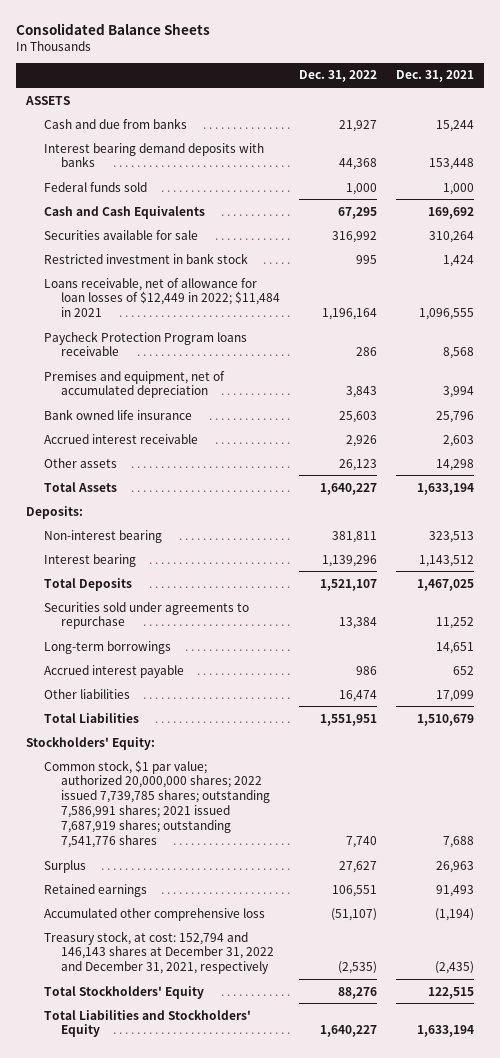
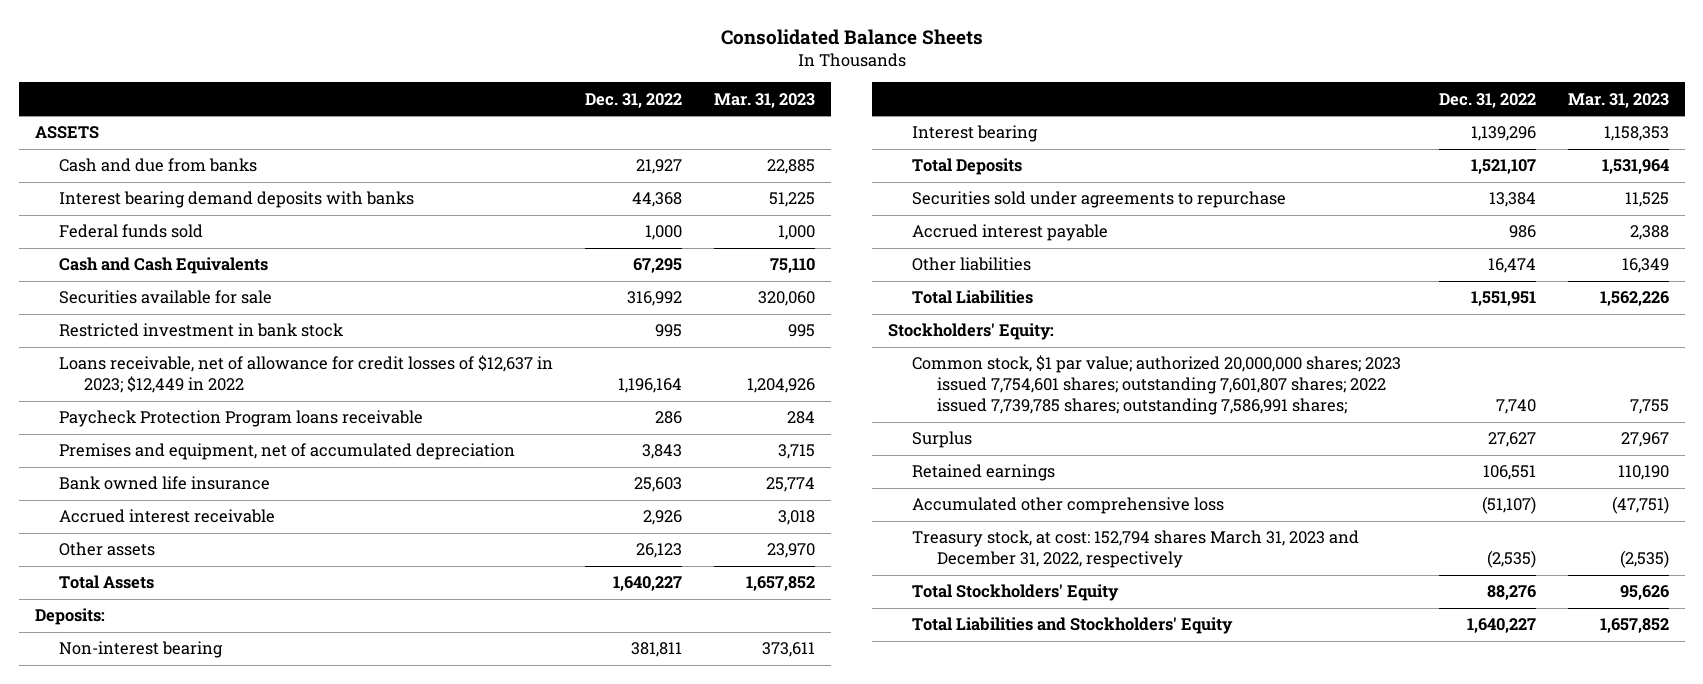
[396,70,475,83] Dec. 31, 2021 -> none
none -> [714,92,816,108] Mar. 31, 2023
[43,277,281,318] Loans receivable, net of allowance for loan losses of $12,449 in 2022; $11,484 in 2021 -> [59,355,554,394] Loans receivable, net of allowance for credit losses of $12,637 in 2023; $12,449 in 2022
[43,640,171,654] Long-term borrowings -> none
[43,759,271,849] Common stock, $1 par value; authorized 20,000,000 shares; 2022 issued 7,739,785 shares; outstanding 7,586,991 shares; 2021 issued 7,687,919 shares; outstanding 7,541,776 shares -> [912,355,1402,416] Common stock, $1 par value; authorized 20,000,000 shares; 2023 issued 7,754,601 shares; outstanding 7,601,807 shares; 2022 issued 7,739,785 shares; outstanding 7,586,991 shares;
[43,930,275,975] Treasury stock, at cost: 152,794 and 146,143 shares at December 31, 2022 and December 31, 2021, respectively -> [912,530,1360,569] Treasury stock, at cost: 152,794 shares March 31, 2023 and December 31, 2022, respectively

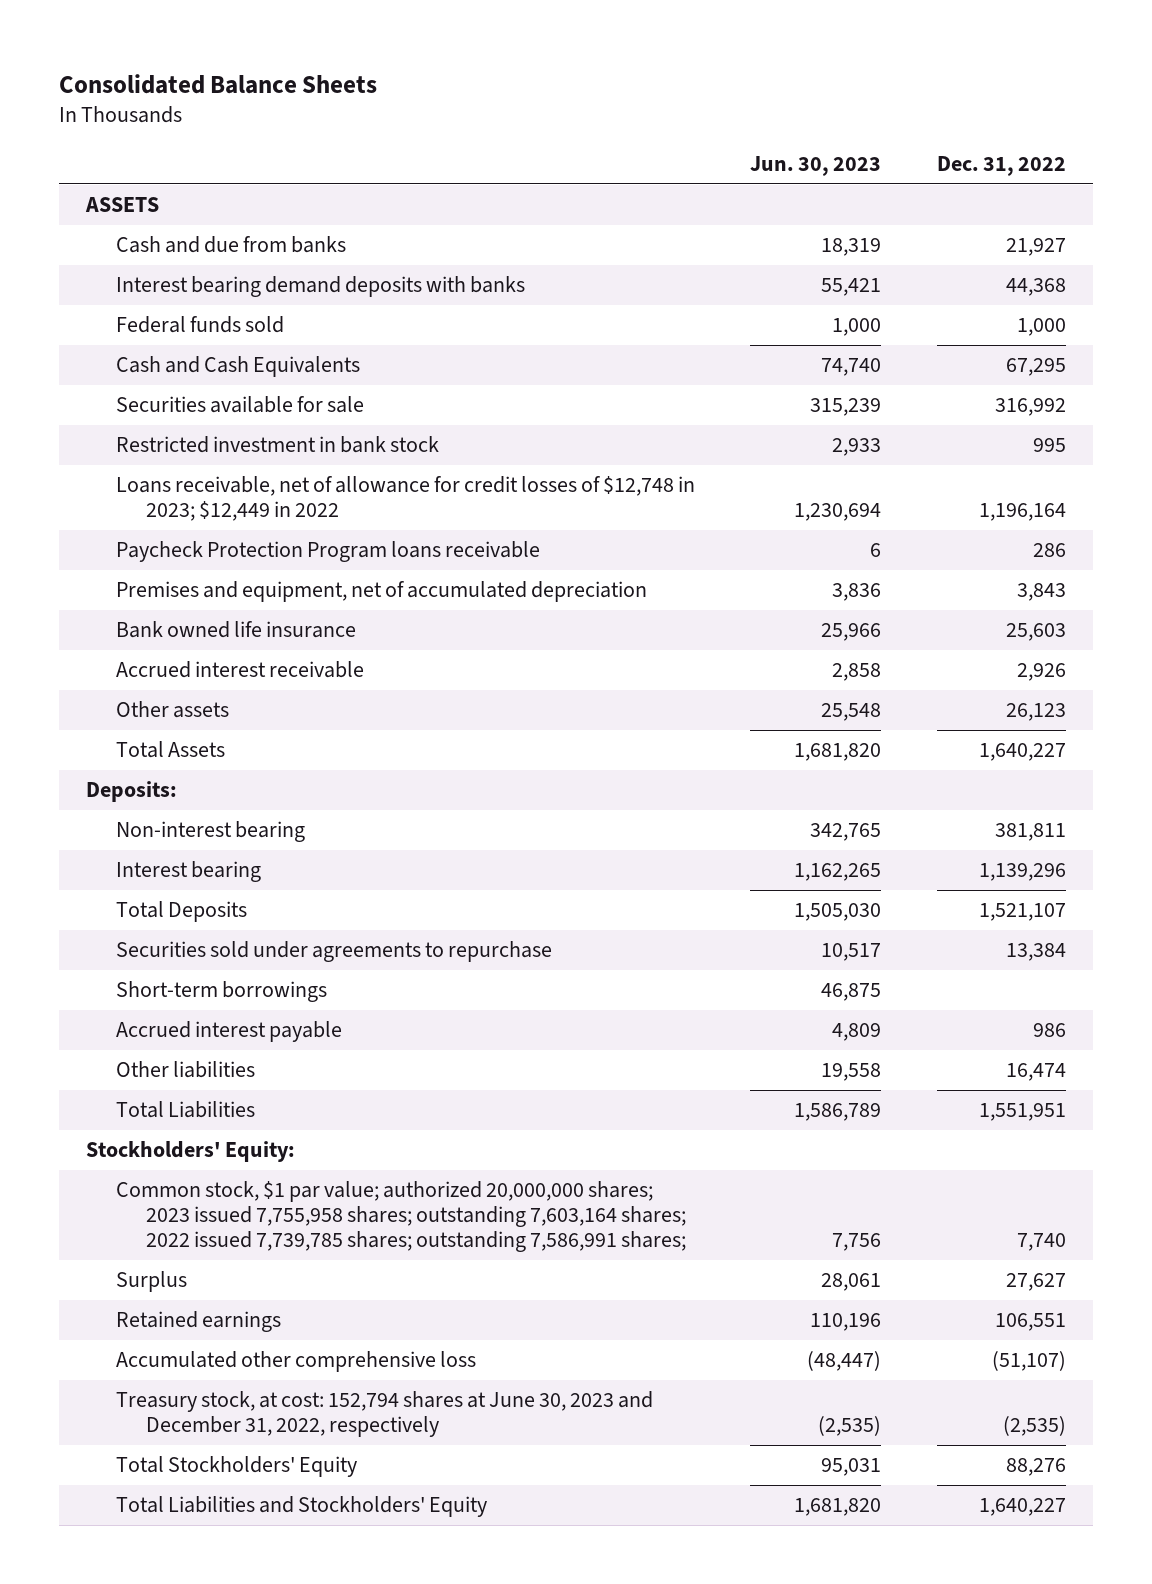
[714,92,816,108] Mar. 31, 2023 -> none
none -> [750,156,882,177] Jun. 30, 2023
[59,355,554,394] Loans receivable, net of allowance for credit losses of $12,637 in 2023; $12,449 in 2022 -> [116,476,696,522] Loans receivable, net of allowance for credit losses of $12,748 in 2023; $12,449 in 2022
none -> [116,981,328,1003] Short-term borrowings
[912,355,1402,416] Common stock, $1 par value; authorized 20,000,000 shares; 2023 issued 7,754,601 shares; outstanding 7,601,807 shares; 2022 issued 7,739,785 shares; outstanding 7,586,991 shares; -> [116,1181,686,1253] Common stock, $1 par value; authorized 20,000,000 shares; 2023 issued 7,755,958 shares; outstanding 7,603,164 shares; 2022 issued 7,739,785 shares; outstanding 7,586,991 shares;
[912,530,1360,569] Treasury stock, at cost: 152,794 shares March 31, 2023 and December 31, 2022, respectively -> [116,1391,654,1438] Treasury stock, at cost: 152,794 shares at June 30, 2023 and December 31, 2022, respectively

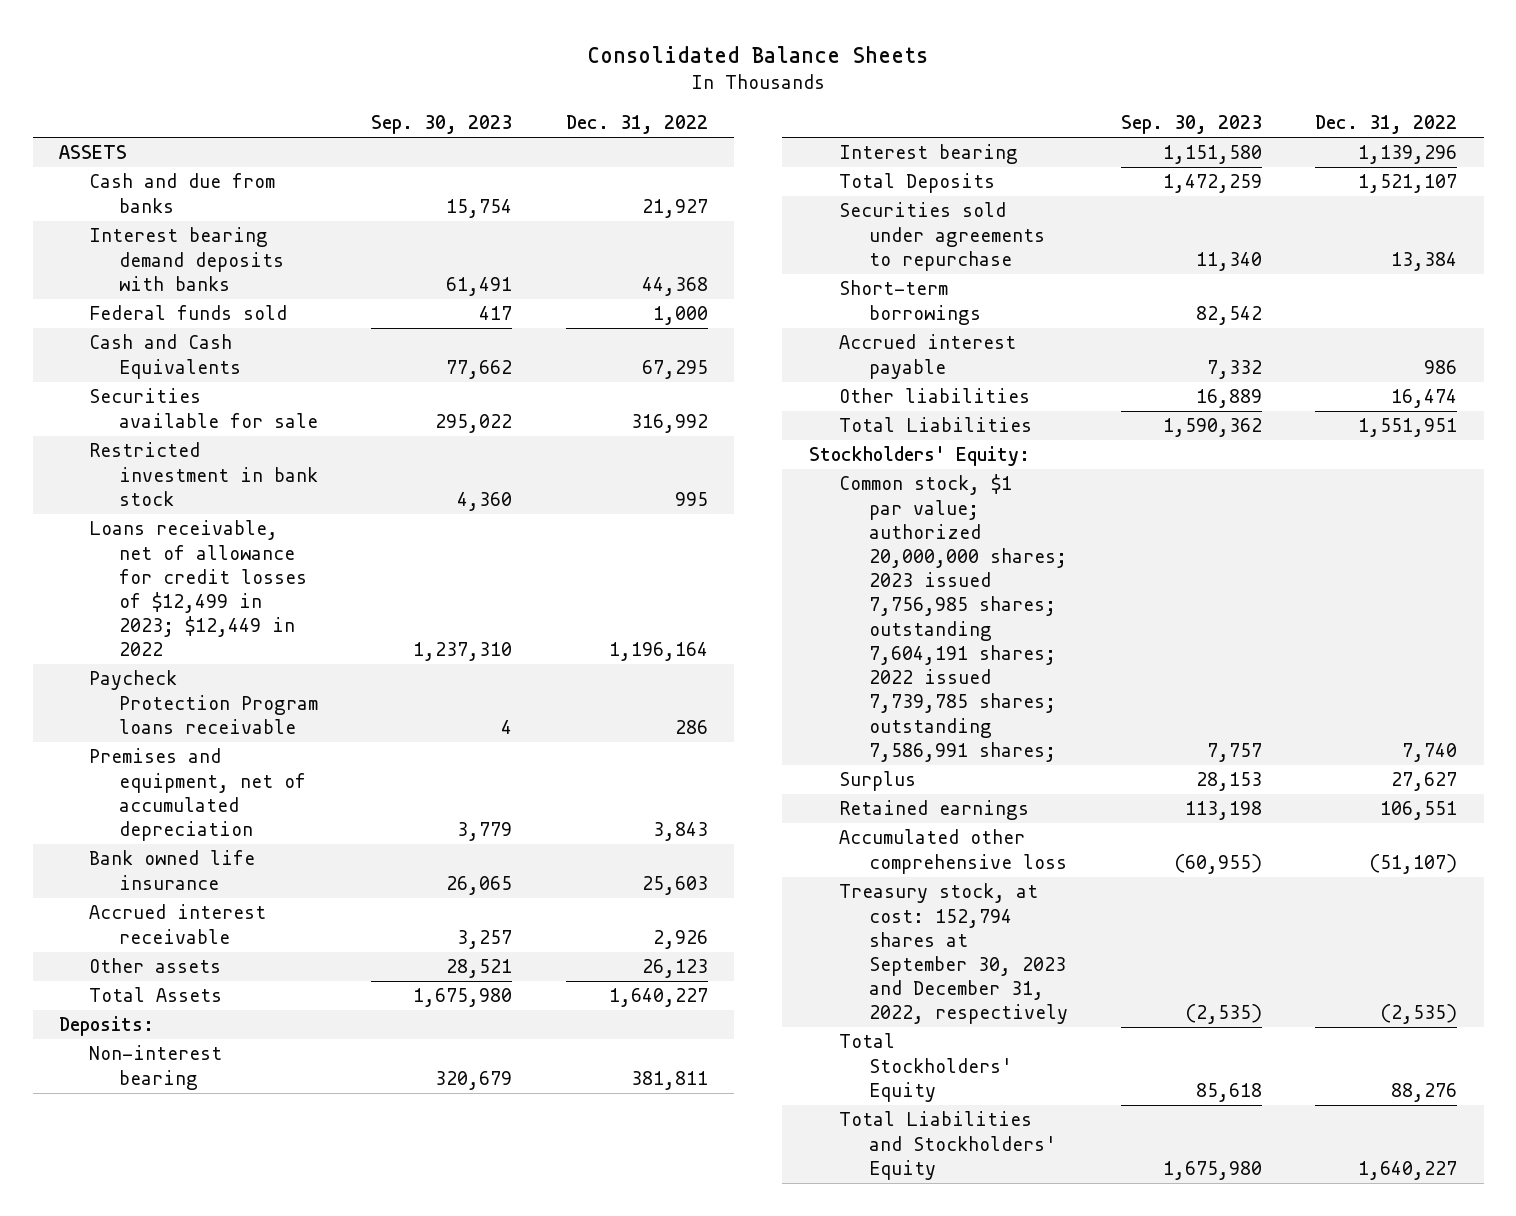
[750,156,882,177] Jun. 30, 2023 -> none
none -> [371,115,513,135] Sep. 30, 2023
[116,476,696,522] Loans receivable, net of allowance for credit losses of $12,748 in 2023; $12,449 in 2022 -> [89,520,308,657] Loans receivable, net of allowance for credit losses of $12,499 in 2023; $12,449 in 2022
[116,1181,686,1253] Common stock, $1 par value; authorized 20,000,000 shares; 2023 issued 7,755,958 shares; outstanding 7,603,164 shares; 2022 issued 7,739,785 shares; outstanding 7,586,991 shares; -> [838,474,1068,762] Common stock, $1 par value; authorized 20,000,000 shares; 2023 issued 7,756,985 shares; outstanding 7,604,191 shares; 2022 issued 7,739,785 shares; outstanding 7,586,991 shares;
[116,1391,654,1438] Treasury stock, at cost: 152,794 shares at June 30, 2023 and December 31, 2022, respectively -> [838,883,1069,1025] Treasury stock, at cost: 152,794 shares at September 30, 2023 and December 31, 2022, respectively

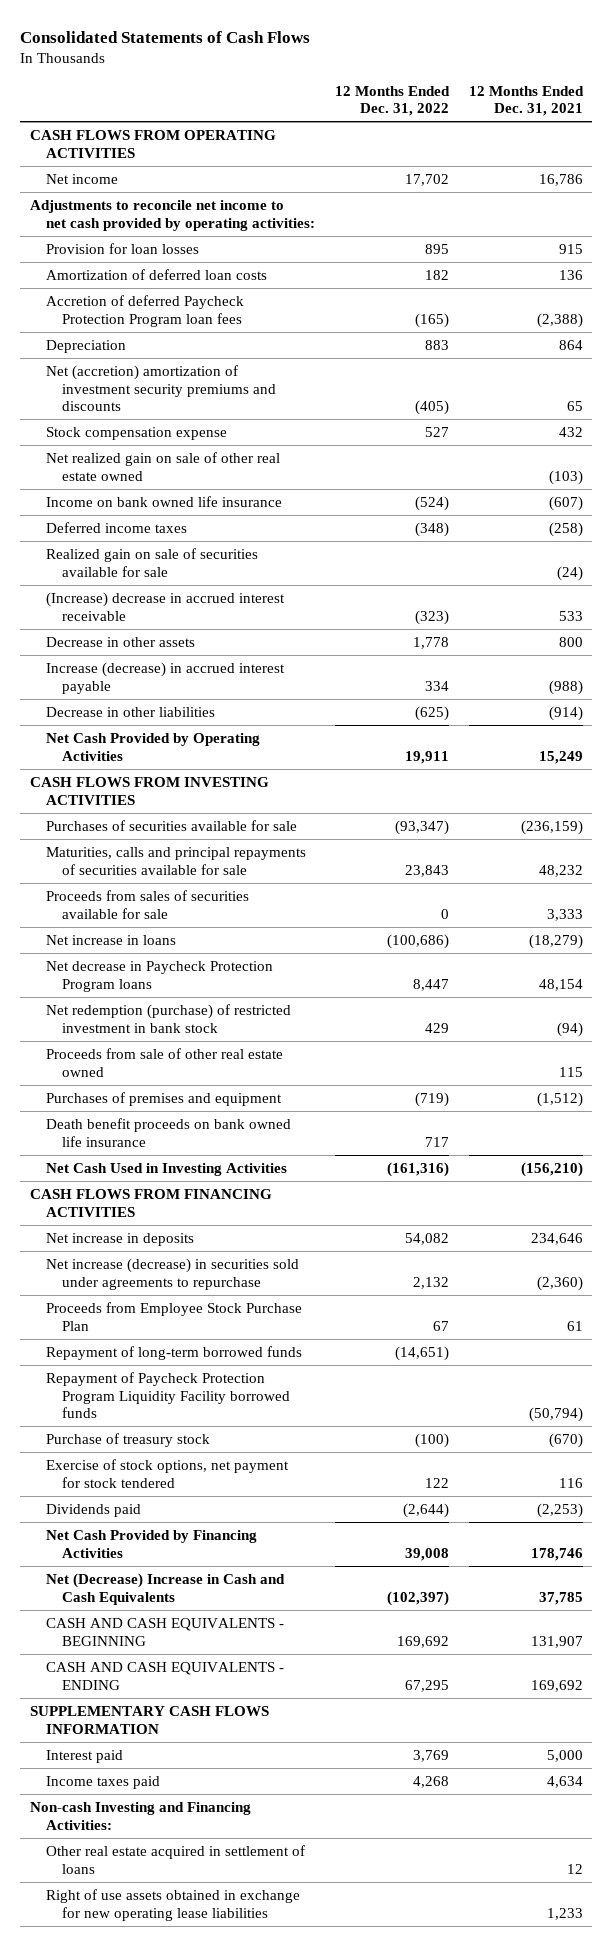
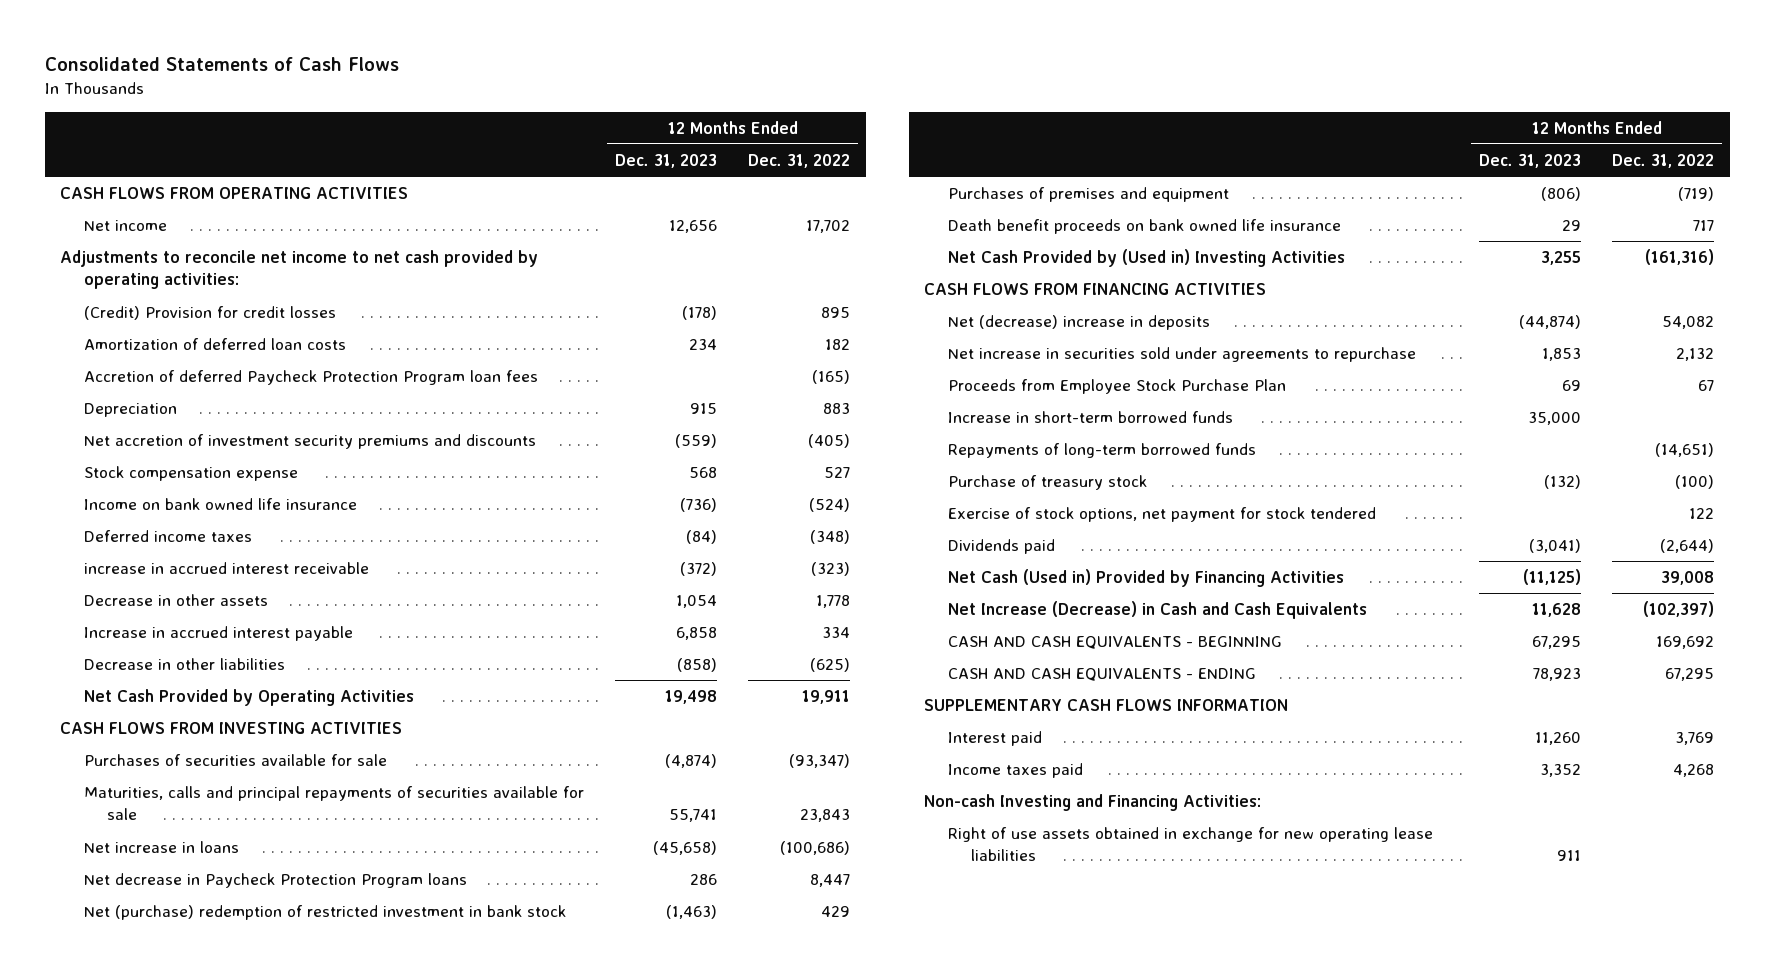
[468,85,584,117] 12 Months Ended Dec. 31, 2021 -> none
none -> [614,153,717,168] Dec. 31, 2023
[46,242,200,254] Provision for loan losses -> [83,306,336,321] (Credit) Provision for credit losses
[46,364,277,412] Net (accretion) amortization of investment security premiums and discounts -> [83,434,536,450] Net accretion of investment security premiums and discounts
[46,451,281,481] Net realized gain on sale of other real estate owned -> none
[46,547,259,577] Realized gain on sale of securities available for sale -> none
[46,591,286,621] (Increase) decrease in accrued interest receivable -> [83,562,369,575] increase in accrued interest receivable
[46,661,286,694] Increase (decrease) in accrued interest payable -> [83,626,353,642] Increase in accrued interest payable
[46,889,250,919] Proceeds from sales of securities available for sale -> none
[46,1047,284,1077] Proceeds from sale of other real estate owned -> none
[46,1003,292,1033] Net redemption (purchase) of restricted investment in bank stock -> [83,905,566,921] Net (purchase) redemption of restricted investment in bank stock
[46,1162,288,1176] Net Cash Used in Investing Activities -> [947,249,1345,268] Net Cash Provided by (Used in) Investing Activities
[46,1232,195,1246] Net increase in deposits -> [947,315,1210,331] Net (decrease) increase in deposits
[46,1257,300,1290] Net increase (decrease) in securities sold under agreements to repurchase -> [947,347,1416,363] Net increase in securities sold under agreements to repurchase
[46,1371,291,1419] Repayment of Paycheck Protection Program Liquidity Facility borrowed funds -> none
none -> [947,411,1233,424] Increase in short-term borrowed funds
[46,1345,303,1360] Repayment of long-term borrowed funds -> [947,443,1256,459] Repayments of long-term borrowed funds
[46,1529,258,1558] Net Cash Provided by Financing Activities -> [947,569,1344,588] Net Cash (Used in) Provided by Financing Activities
[46,1572,286,1605] Net (Decrease) Increase in Cash and Cash Equivalents -> [947,601,1367,620] Net Increase (Decrease) in Cash and Cash Equivalents
[46,1844,306,1874] Other real estate acquired in settlement of loans -> none

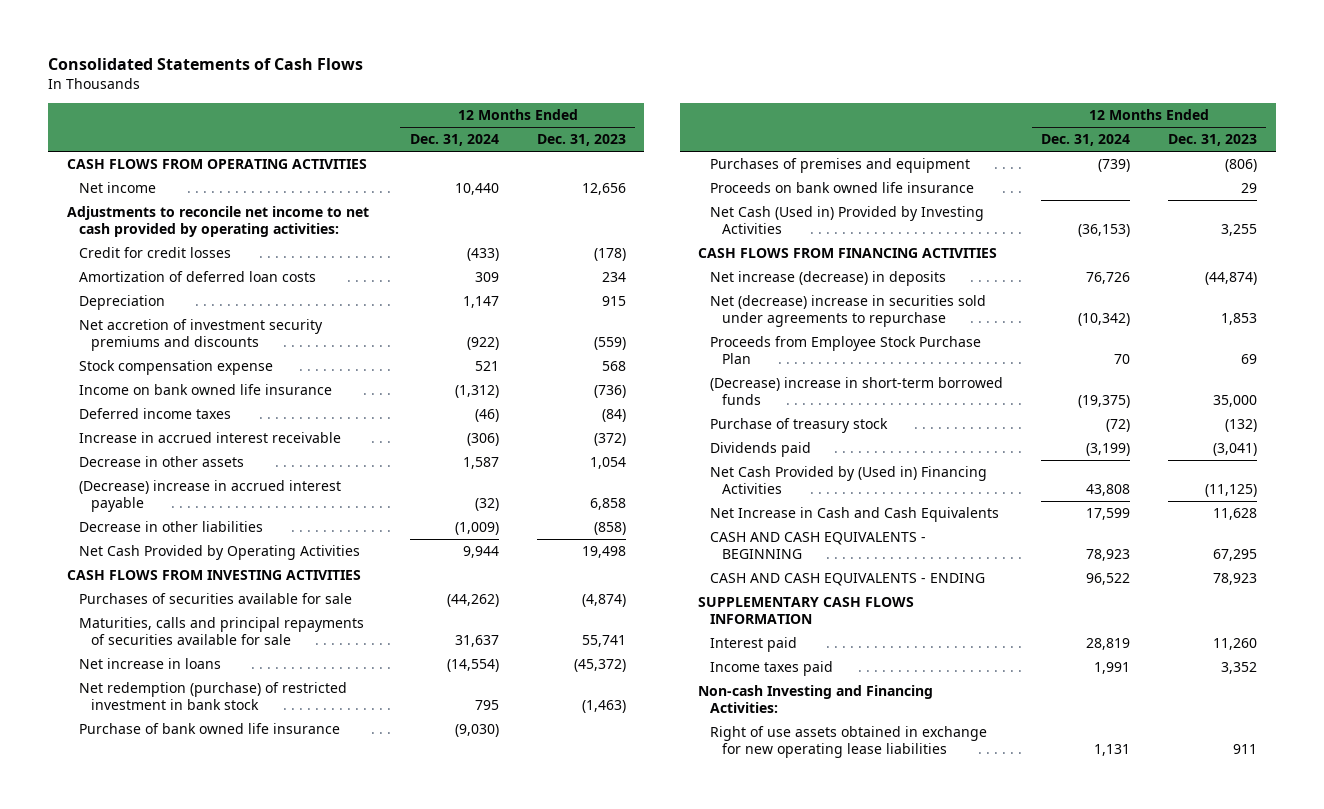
[748,153,851,168] Dec. 31, 2022 -> none
none -> [409,134,499,147] Dec. 31, 2024
[83,306,336,321] (Credit) Provision for credit losses -> [79,247,232,259] Credit for credit losses
[83,370,538,386] Accretion of deferred Paycheck Protection Program loan fees -> none
[83,562,369,575] increase in accrued interest receivable -> [79,432,342,444] Increase in accrued interest receivable
[83,626,353,642] Increase in accrued interest payable -> [79,480,342,513] (Decrease) increase in accrued interest payable
[83,873,467,889] Net decrease in Paycheck Protection Program loans -> none
[652,841,717,856] (45,658) -> [573,659,626,673] (45,372)
[83,905,566,921] Net (purchase) redemption of restricted investment in bank stock -> [79,682,348,711] Net redemption (purchase) of restricted investment in bank stock
none -> [79,723,341,735] Purchase of bank owned life insurance
[947,219,1341,235] Death benefit proceeds on bank owned life insurance -> [710,182,975,194] Proceeds on bank owned life insurance
[947,249,1345,268] Net Cash Provided by (Used in) Investing Activities -> [710,206,985,235] Net Cash (Used in) Provided by Investing Activities
[947,315,1210,331] Net (decrease) increase in deposits -> [710,271,947,287] Net increase (decrease) in deposits
[947,347,1416,363] Net increase in securities sold under agreements to repurchase -> [710,295,987,328] Net (decrease) increase in securities sold under agreements to repurchase
[947,443,1256,459] Repayments of long-term borrowed funds -> none
[947,411,1233,424] Increase in short-term borrowed funds -> [710,377,1004,406] (Decrease) increase in short-term borrowed funds
[947,507,1376,523] Exercise of stock options, net payment for stock tendered -> none
[947,569,1344,588] Net Cash (Used in) Provided by Financing Activities -> [710,466,988,495] Net Cash Provided by (Used in) Financing Activities
[947,601,1367,620] Net Increase (Decrease) in Cash and Cash Equivalents -> [710,507,1000,523] Net Increase in Cash and Cash Equivalents

